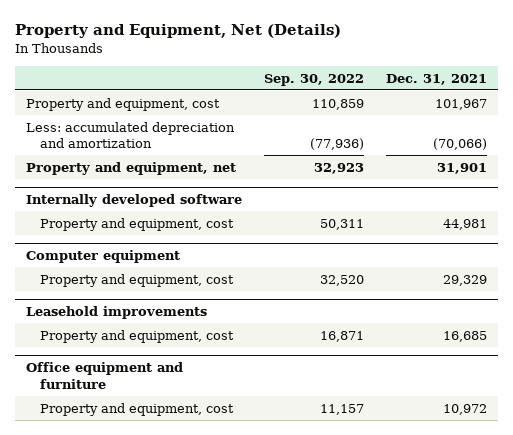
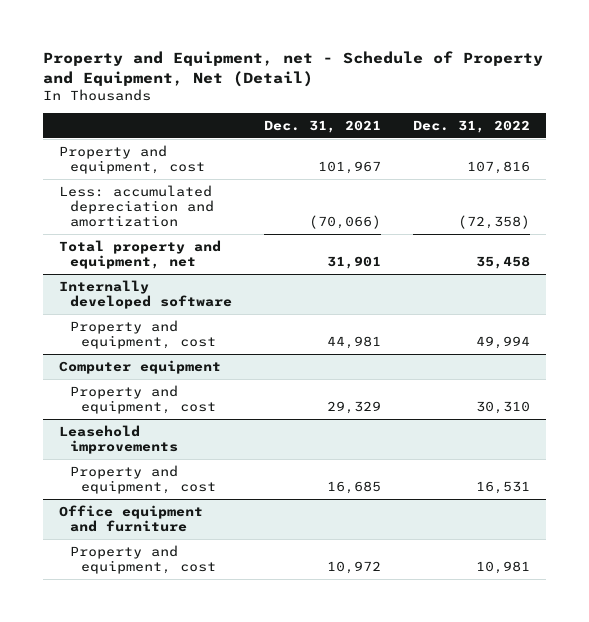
[14,24,341,39] Property and Equipment, Net (Details) -> [43,51,544,88] Property and Equipment, net - Schedule of Property and Equipment, Net (Detail)
[264,73,365,86] Sep. 30, 2022 -> none
none -> [412,120,530,134] Dec. 31, 2022
[25,161,236,175] Property and equipment, net -> [59,239,222,270] Total property and equipment, net

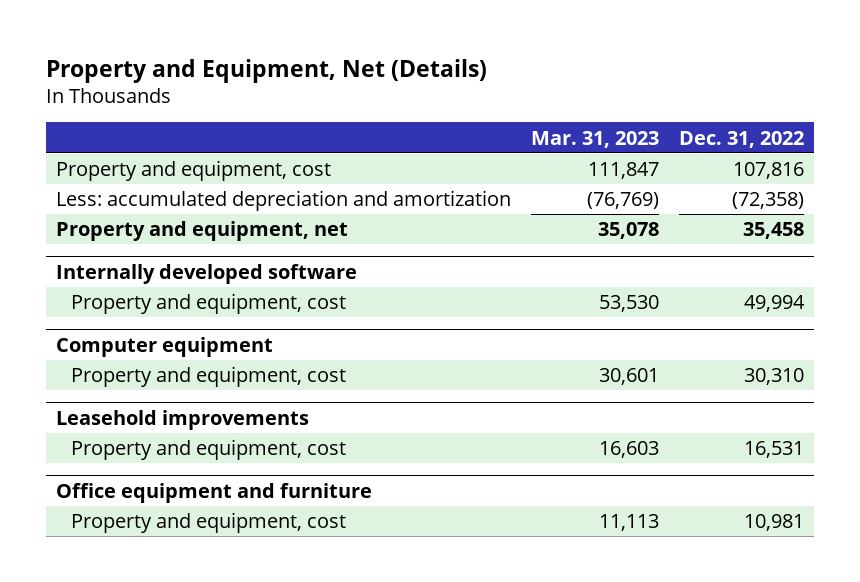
[43,51,544,88] Property and Equipment, net - Schedule of Property and Equipment, Net (Detail) -> [46,58,488,83] Property and Equipment, Net (Details)
[263,120,381,134] Dec. 31, 2021 -> none
none -> [530,130,659,148] Mar. 31, 2023
[59,239,222,270] Total property and equipment, net -> [56,221,349,242] Property and equipment, net

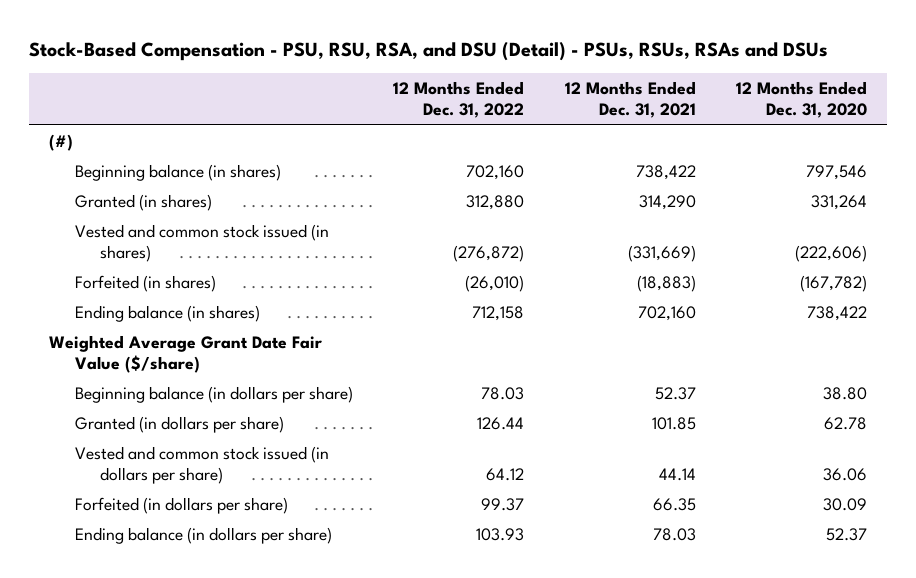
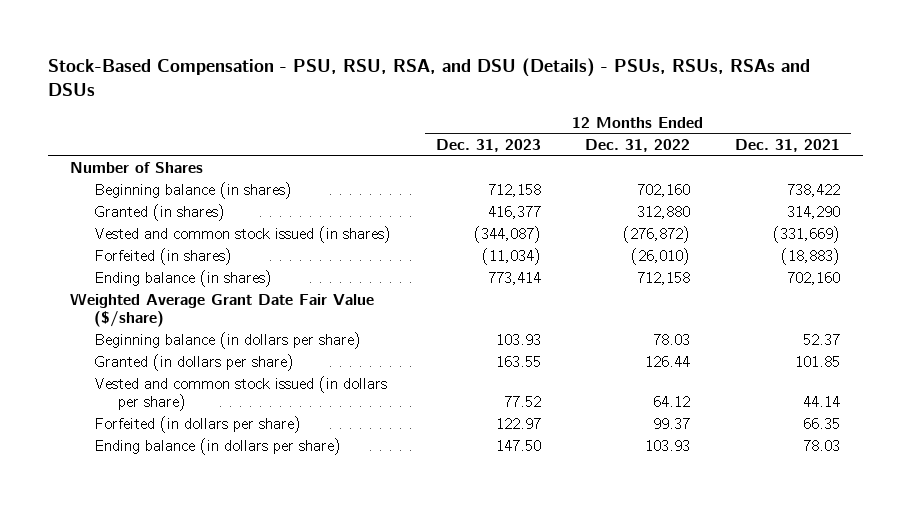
[29,42,829,62] Stock-Based Compensation - PSU, RSU, RSA, and DSU (Detail) - PSUs, RSUs, RSAs and DSUs -> [47,57,810,96] Stock-Based Compensation - PSU, RSU, RSA, and DSU (Details) - PSUs, RSUs, RSAs and DSUs
[735,81,867,119] 12 Months Ended Dec. 31, 2020 -> none
none -> [435,138,541,152] Dec. 31, 2023
[49,133,74,151] (#) -> [70,162,204,174] Number of Shares

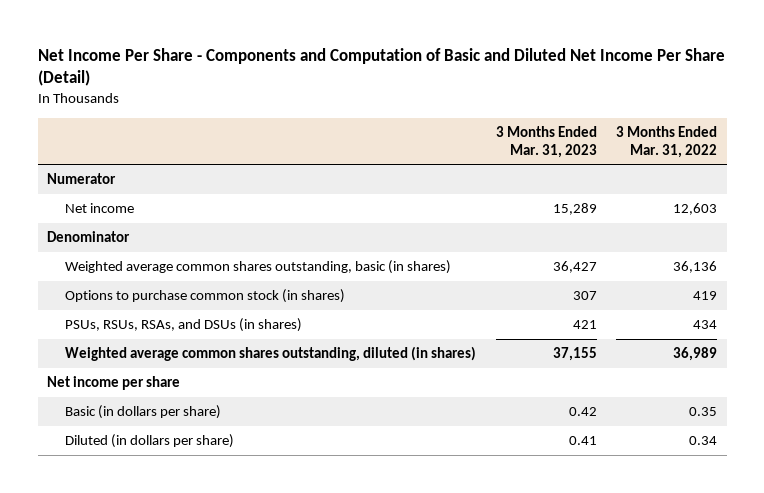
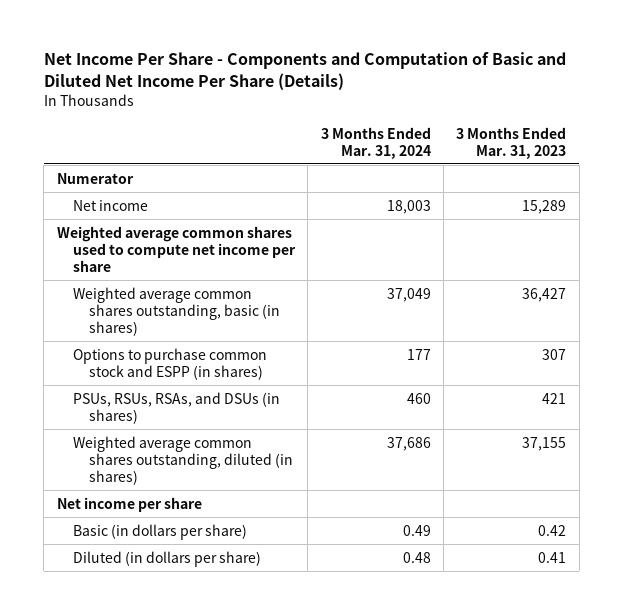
[37,47,725,87] Net Income Per Share - Components and Computation of Basic and Diluted Net Income Per Share (Detail) -> [43,52,566,91] Net Income Per Share - Components and Computation of Basic and Diluted Net Income Per Share (Details)
[615,126,717,158] 3 Months Ended Mar. 31, 2022 -> none
none -> [320,126,431,159] 3 Months Ended Mar. 31, 2024
[47,231,131,243] Denominator -> [56,225,296,272] Weighted average common shares used to compute net income per share
[65,289,346,304] Options to purchase common stock (in shares) -> [72,347,267,380] Options to purchase common stock and ESPP (in shares)

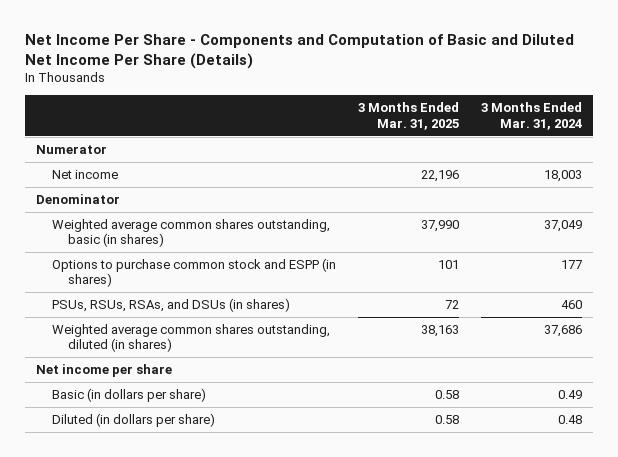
[456,126,567,159] 3 Months Ended Mar. 31, 2023 -> none
none -> [357,102,459,130] 3 Months Ended Mar. 31, 2025
[56,225,296,272] Weighted average common shares used to compute net income per share -> [35,194,120,205] Denominator

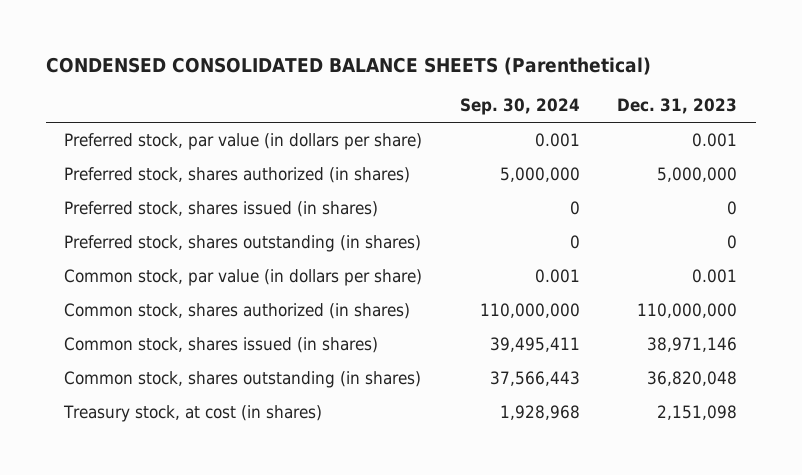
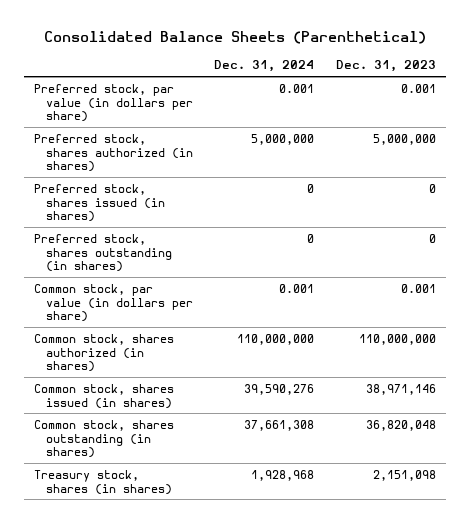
[45,56,651,75] CONDENSED CONSOLIDATED BALANCE SHEETS (Parenthetical) -> [43,30,426,44] Consolidated Balance Sheets (Parenthetical)
[459,98,580,116] Sep. 30, 2024 -> none
none -> [214,60,315,73] Dec. 31, 2024
[63,404,323,422] Treasury stock, at cost (in shares) -> [34,469,173,495] Treasury stock, shares (in shares)

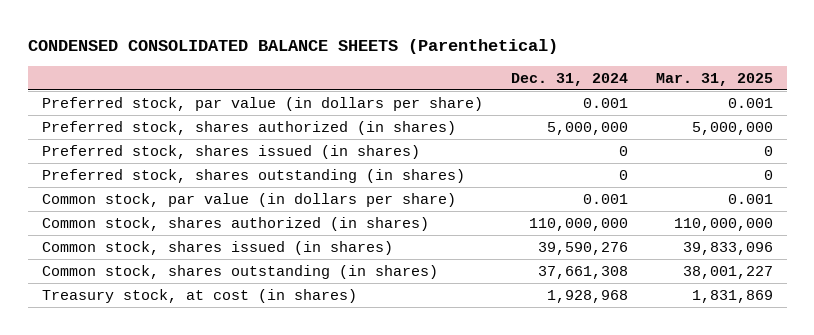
[43,30,426,44] Consolidated Balance Sheets (Parenthetical) -> [27,38,558,54] CONDENSED CONSOLIDATED BALANCE SHEETS (Parenthetical)
[335,60,436,73] Dec. 31, 2023 -> none
none -> [655,72,773,86] Mar. 31, 2025
[34,469,173,495] Treasury stock, shares (in shares) -> [41,288,357,303] Treasury stock, at cost (in shares)

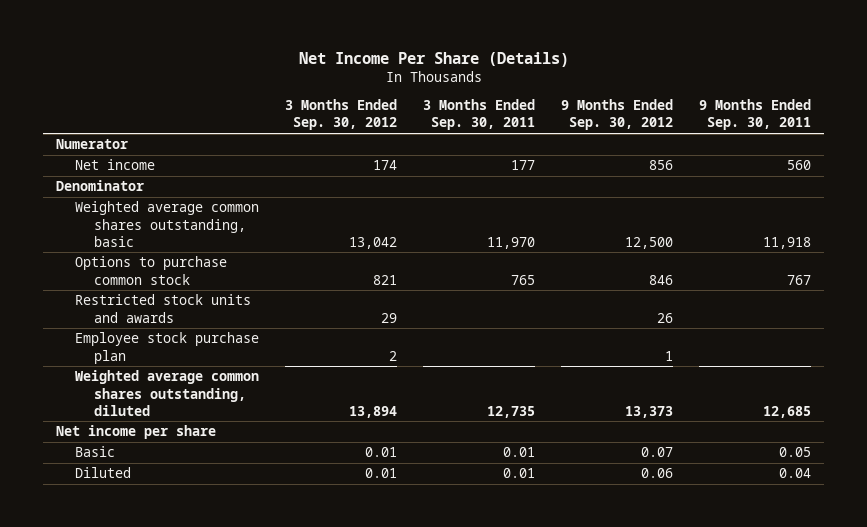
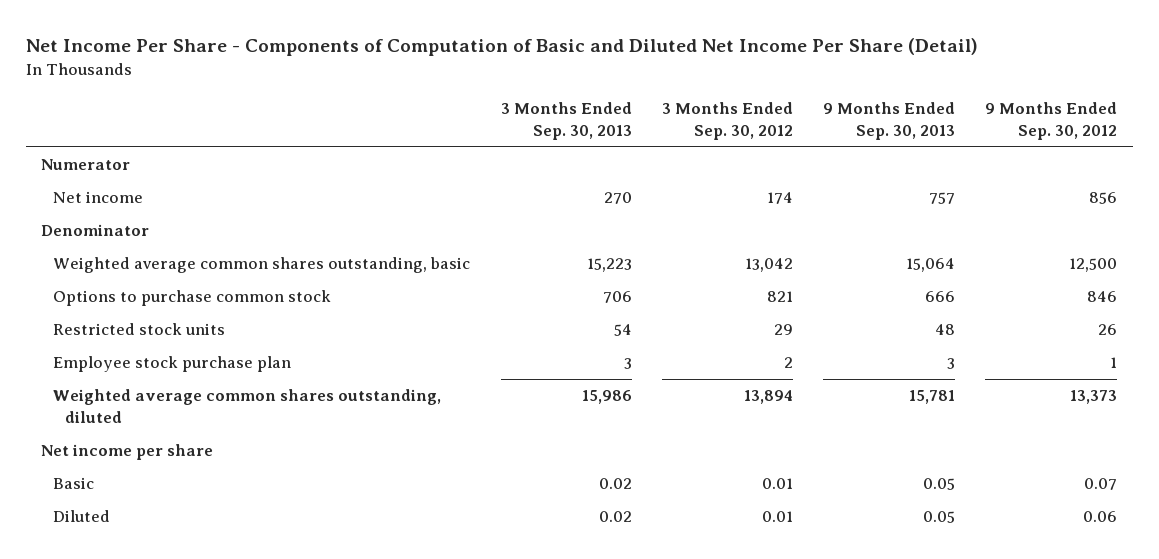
[298,51,569,67] Net Income Per Share (Details) -> [26,38,979,57] Net Income Per Share - Components of Computation of Basic and Diluted Net Income Per Share (Detail)
[423,99,536,131] 3 Months Ended Sep. 30, 2011 -> none
[699,99,812,131] 9 Months Ended Sep. 30, 2011 -> none
none -> [500,102,632,140] 3 Months Ended Sep. 30, 2013
none -> [823,102,956,140] 9 Months Ended Sep. 30, 2013
[74,294,251,323] Restricted stock units and awards -> [53,323,226,336] Restricted stock units

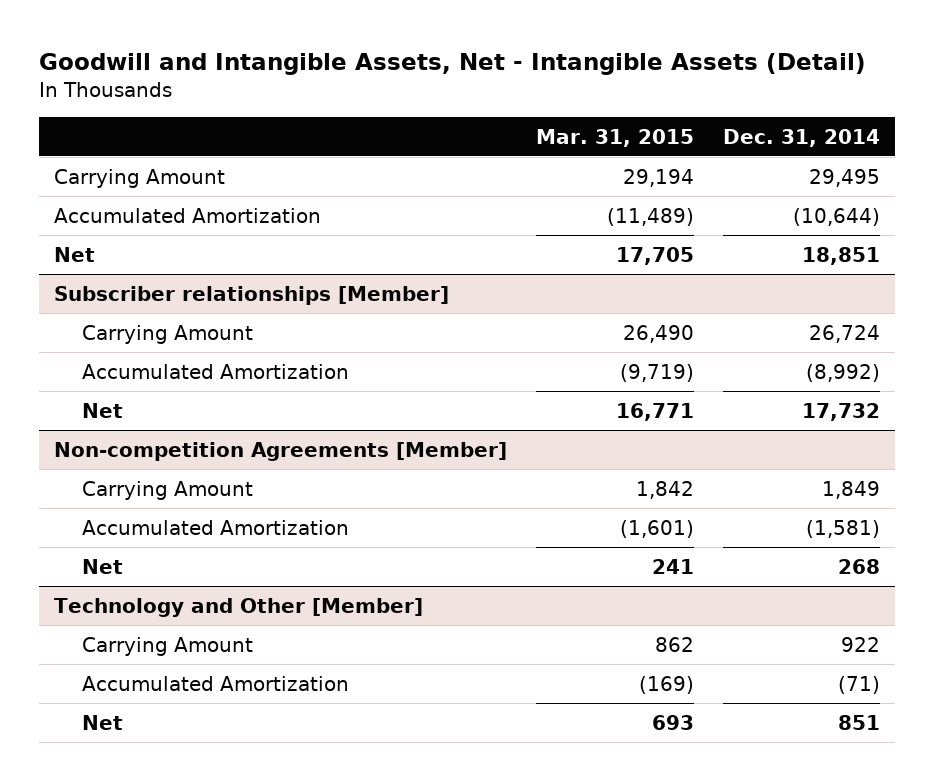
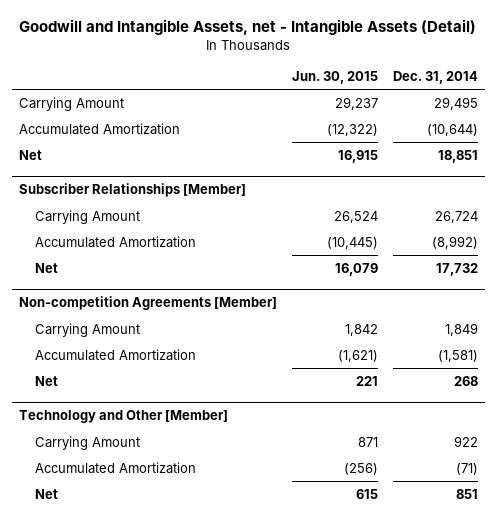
[39,53,867,76] Goodwill and Intangible Assets, Net - Intangible Assets (Detail) -> [19,18,477,35] Goodwill and Intangible Assets, net - Intangible Assets (Detail)
[536,129,695,148] Mar. 31, 2015 -> none
none -> [291,70,378,84] Jun. 30, 2015
[53,285,449,305] Subscriber relationships [Member] -> [19,183,247,198] Subscriber Relationships [Member]

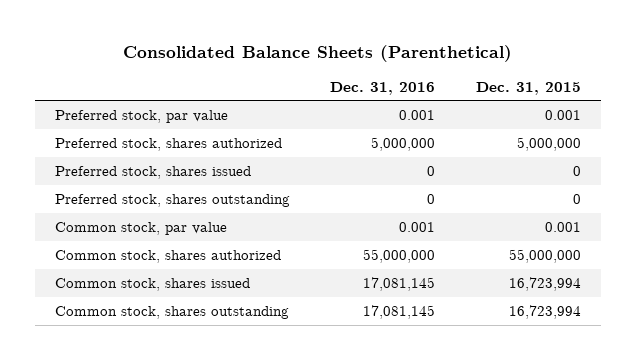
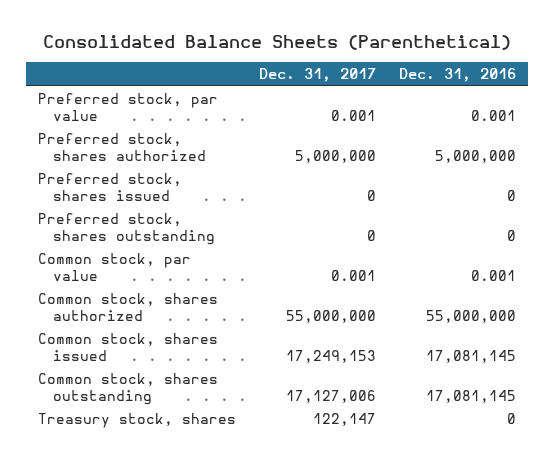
[475,81,581,95] Dec. 31, 2015 -> none
none -> [259,68,377,83] Dec. 31, 2017
none -> [37,413,236,429] Treasury stock, shares

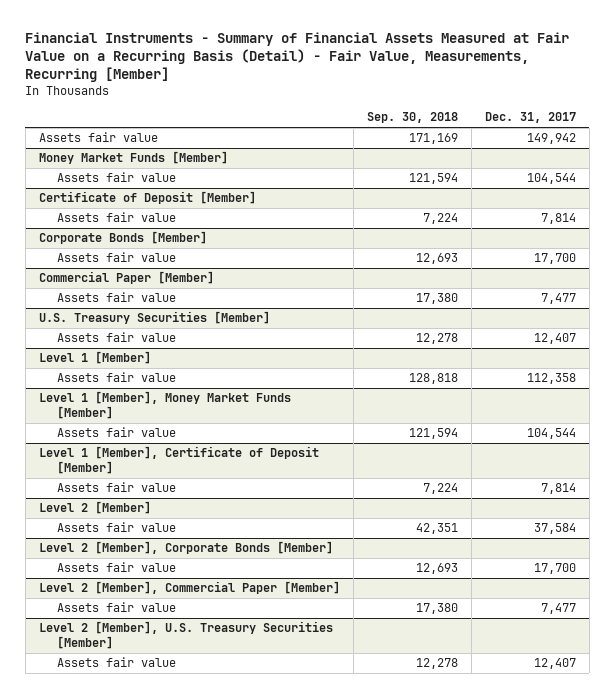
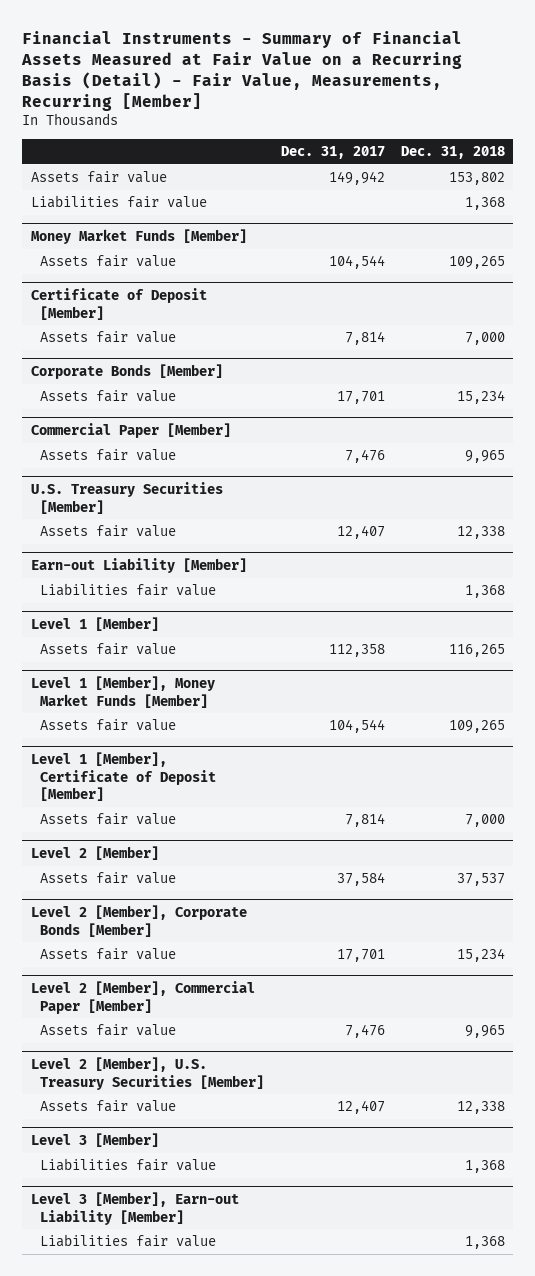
[366,112,458,124] Sep. 30, 2018 -> none
none -> [400,145,505,159] Dec. 31, 2018
none -> [30,195,207,209] Liabilities fair value
[533,253,576,265] 17,700 -> [336,391,385,405] 17,701
[540,293,576,305] 7,477 -> [344,449,385,464] 7,476
none -> [30,558,247,574] Earn-out Liability [Member]
none -> [40,583,217,597] Liabilities fair value
[533,563,576,575] 17,700 -> [336,949,385,963] 17,701
[540,603,576,615] 7,477 -> [344,1024,385,1039] 7,476
none -> [30,1133,159,1148] Level 3 [Member]
none -> [40,1158,217,1172] Liabilities fair value
none -> [30,1192,239,1225] Level 3 [Member], Earn-out Liability [Member]
none -> [40,1234,217,1248] Liabilities fair value

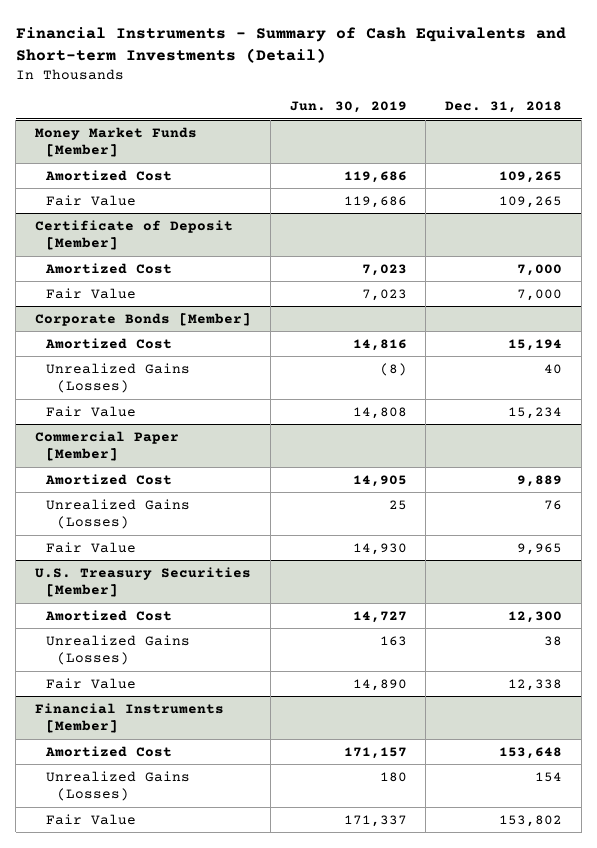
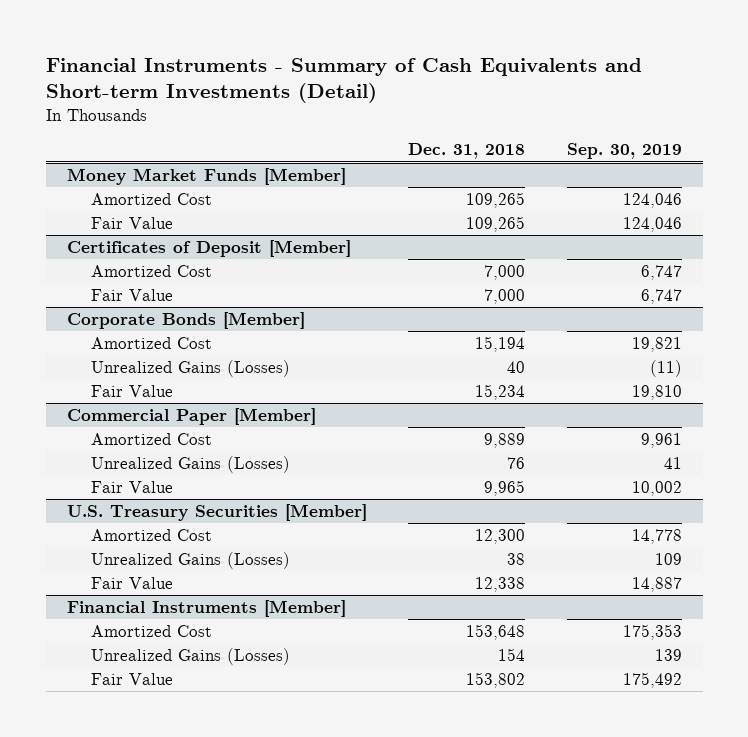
[289,101,407,114] Jun. 30, 2019 -> none
none -> [566,143,682,160] Sep. 30, 2019
[34,219,233,251] Certificate of Deposit [Member] -> [66,239,351,257] Certificates of Deposit [Member]

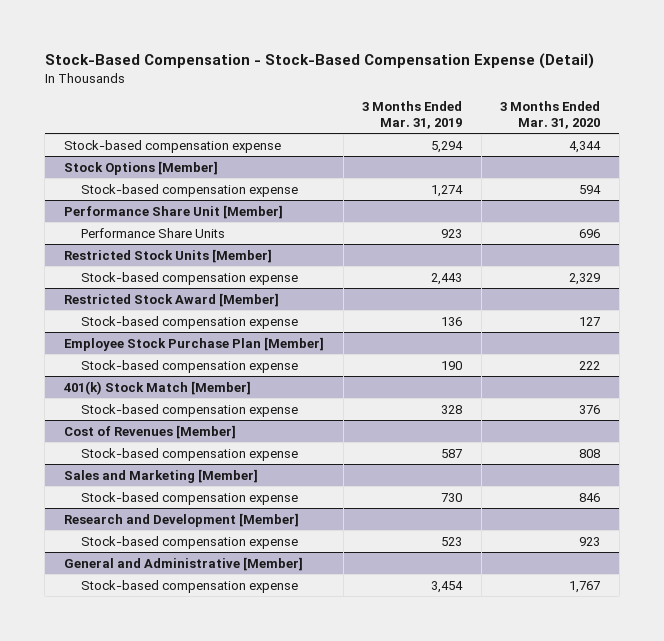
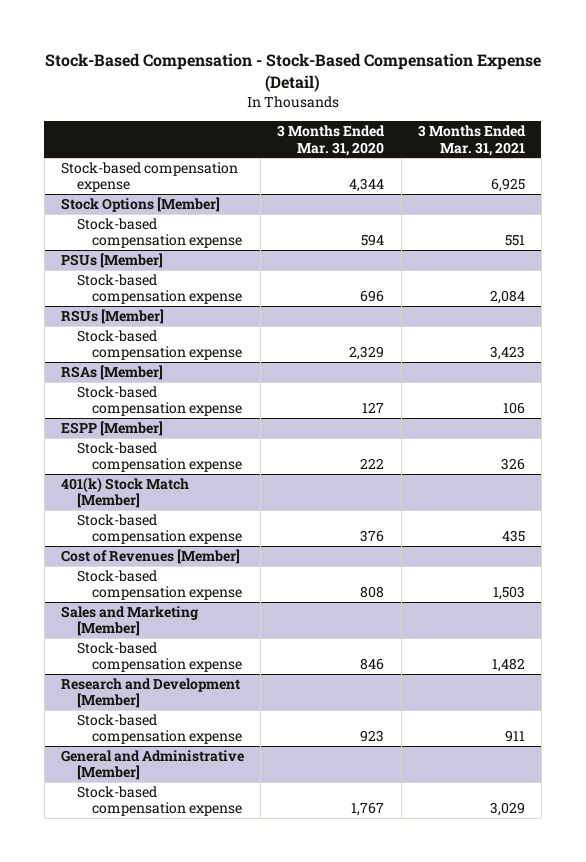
[362,101,463,129] 3 Months Ended Mar. 31, 2019 -> none
none -> [417,125,526,156] 3 Months Ended Mar. 31, 2021
[64,204,284,219] Performance Share Unit [Member] -> [61,252,164,268] PSUs [Member]
[81,227,226,238] Performance Share Units -> [76,273,242,305] Stock-based compensation expense
[64,248,273,263] Restricted Stock Units [Member] -> [61,308,165,324] RSUs [Member]
[64,292,280,307] Restricted Stock Award [Member] -> [61,364,164,380] RSAs [Member]
[64,336,325,351] Employee Stock Purchase Plan [Member] -> [61,420,164,436] ESPP [Member]

